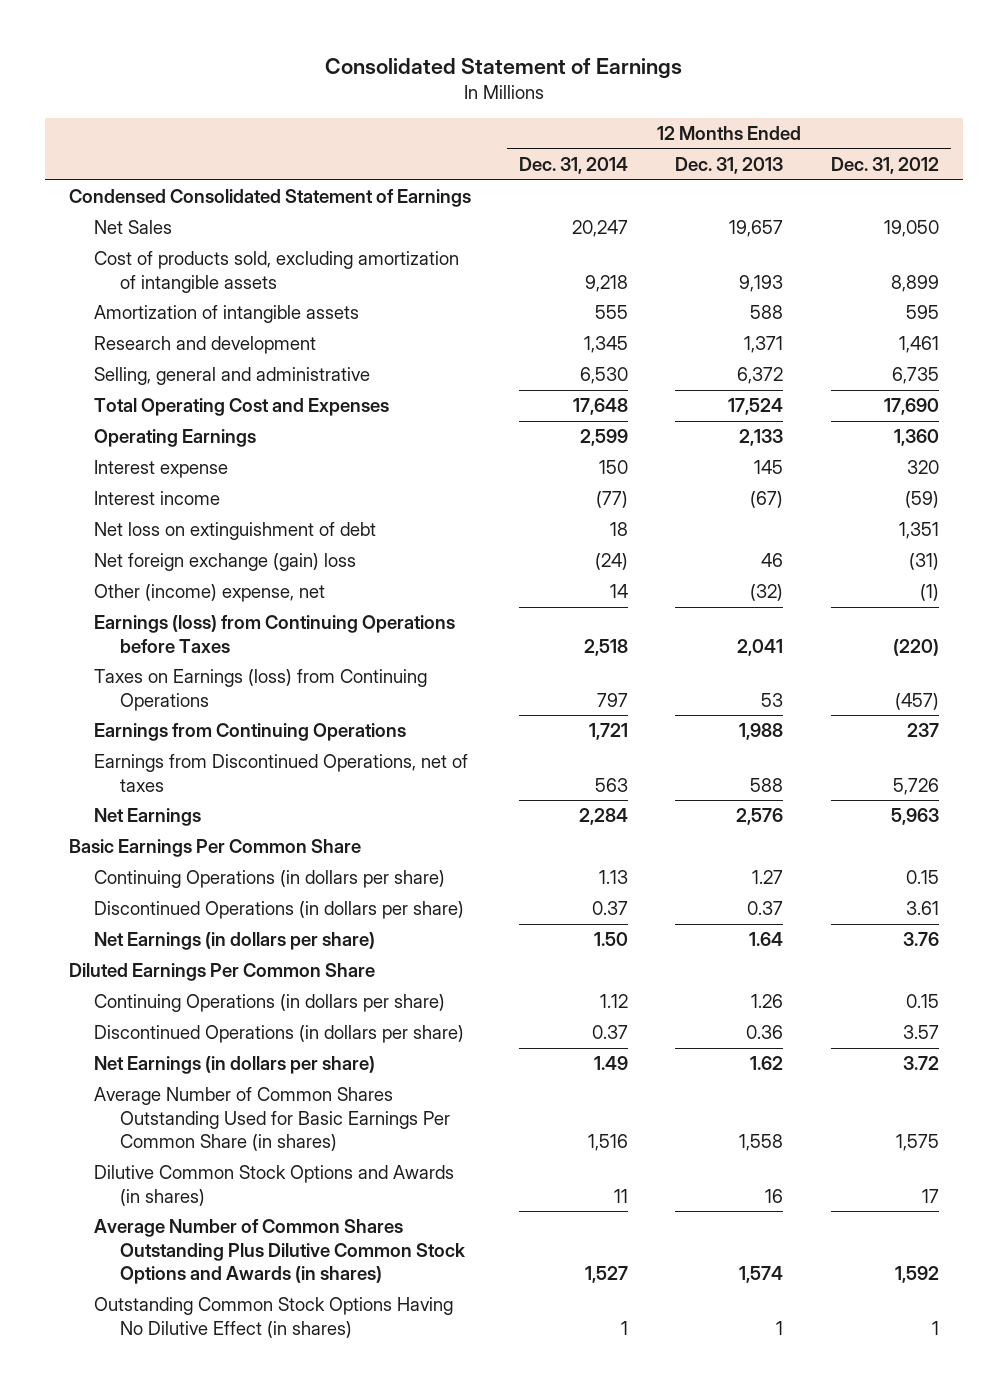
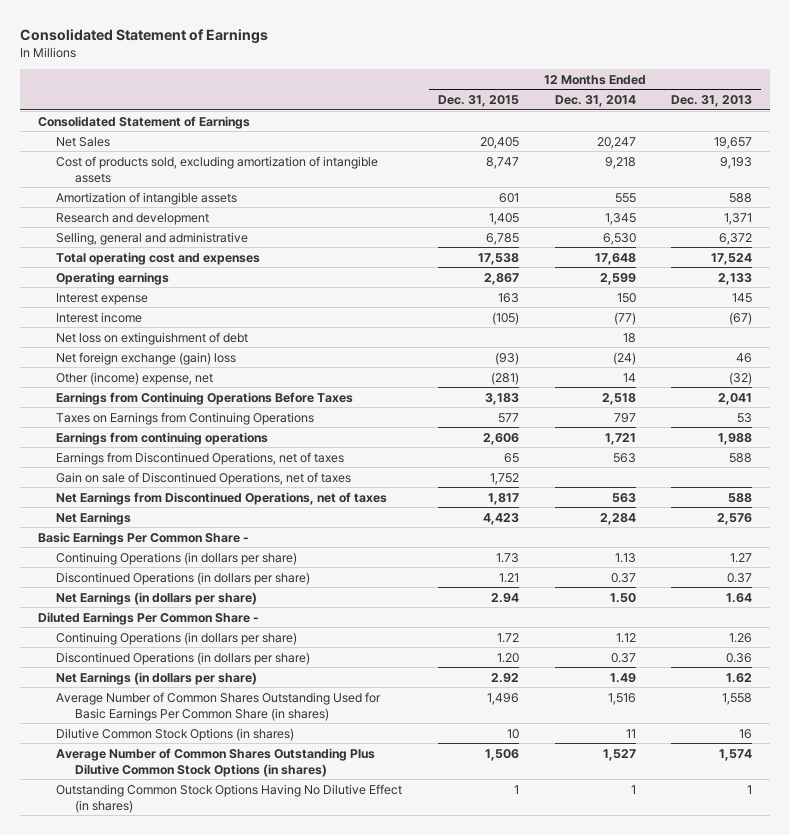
[830,157,939,175] Dec. 31, 2012 -> none
none -> [437,95,519,108] Dec. 31, 2015
[68,189,471,208] Condensed Consolidated Statement of Earnings -> [37,115,250,129] Consolidated Statement of Earnings
[94,398,390,417] Total Operating Cost and Expenses -> [56,251,261,265] Total operating cost and expenses
[94,429,257,448] Operating Earnings -> [56,271,170,285] Operating earnings
[94,615,456,653] Earnings (loss) from Continuing Operations before Taxes -> [56,391,354,405] Earnings from Continuing Operations Before Taxes
[94,669,428,711] Taxes on Earnings (loss) from Continuing Operations -> [56,411,315,425] Taxes on Earnings from Continuing Operations
[94,723,407,742] Earnings from Continuing Operations -> [56,431,269,445] Earnings from continuing operations
none -> [56,471,352,485] Gain on sale of Discontinued Operations, net of taxes
none -> [56,491,388,505] Net Earnings from Discontinued Operations, net of taxes
[68,839,361,858] Basic Earnings Per Common Share -> [37,531,249,545] Basic Earnings Per Common Share -
[68,963,375,982] Diluted Earnings Per Common Share -> [37,611,259,625] Diluted Earnings Per Common Share -
[94,1165,455,1206] Dilutive Common Stock Options and Awards (in shares) -> [56,727,295,741] Dilutive Common Stock Options (in shares)
[94,1219,466,1285] Average Number of Common Shares Outstanding Plus Dilutive Common Stock Options and Awards (in shares) -> [56,747,376,777] Average Number of Common Shares Outstanding Plus Dilutive Common Stock Options (in shares)

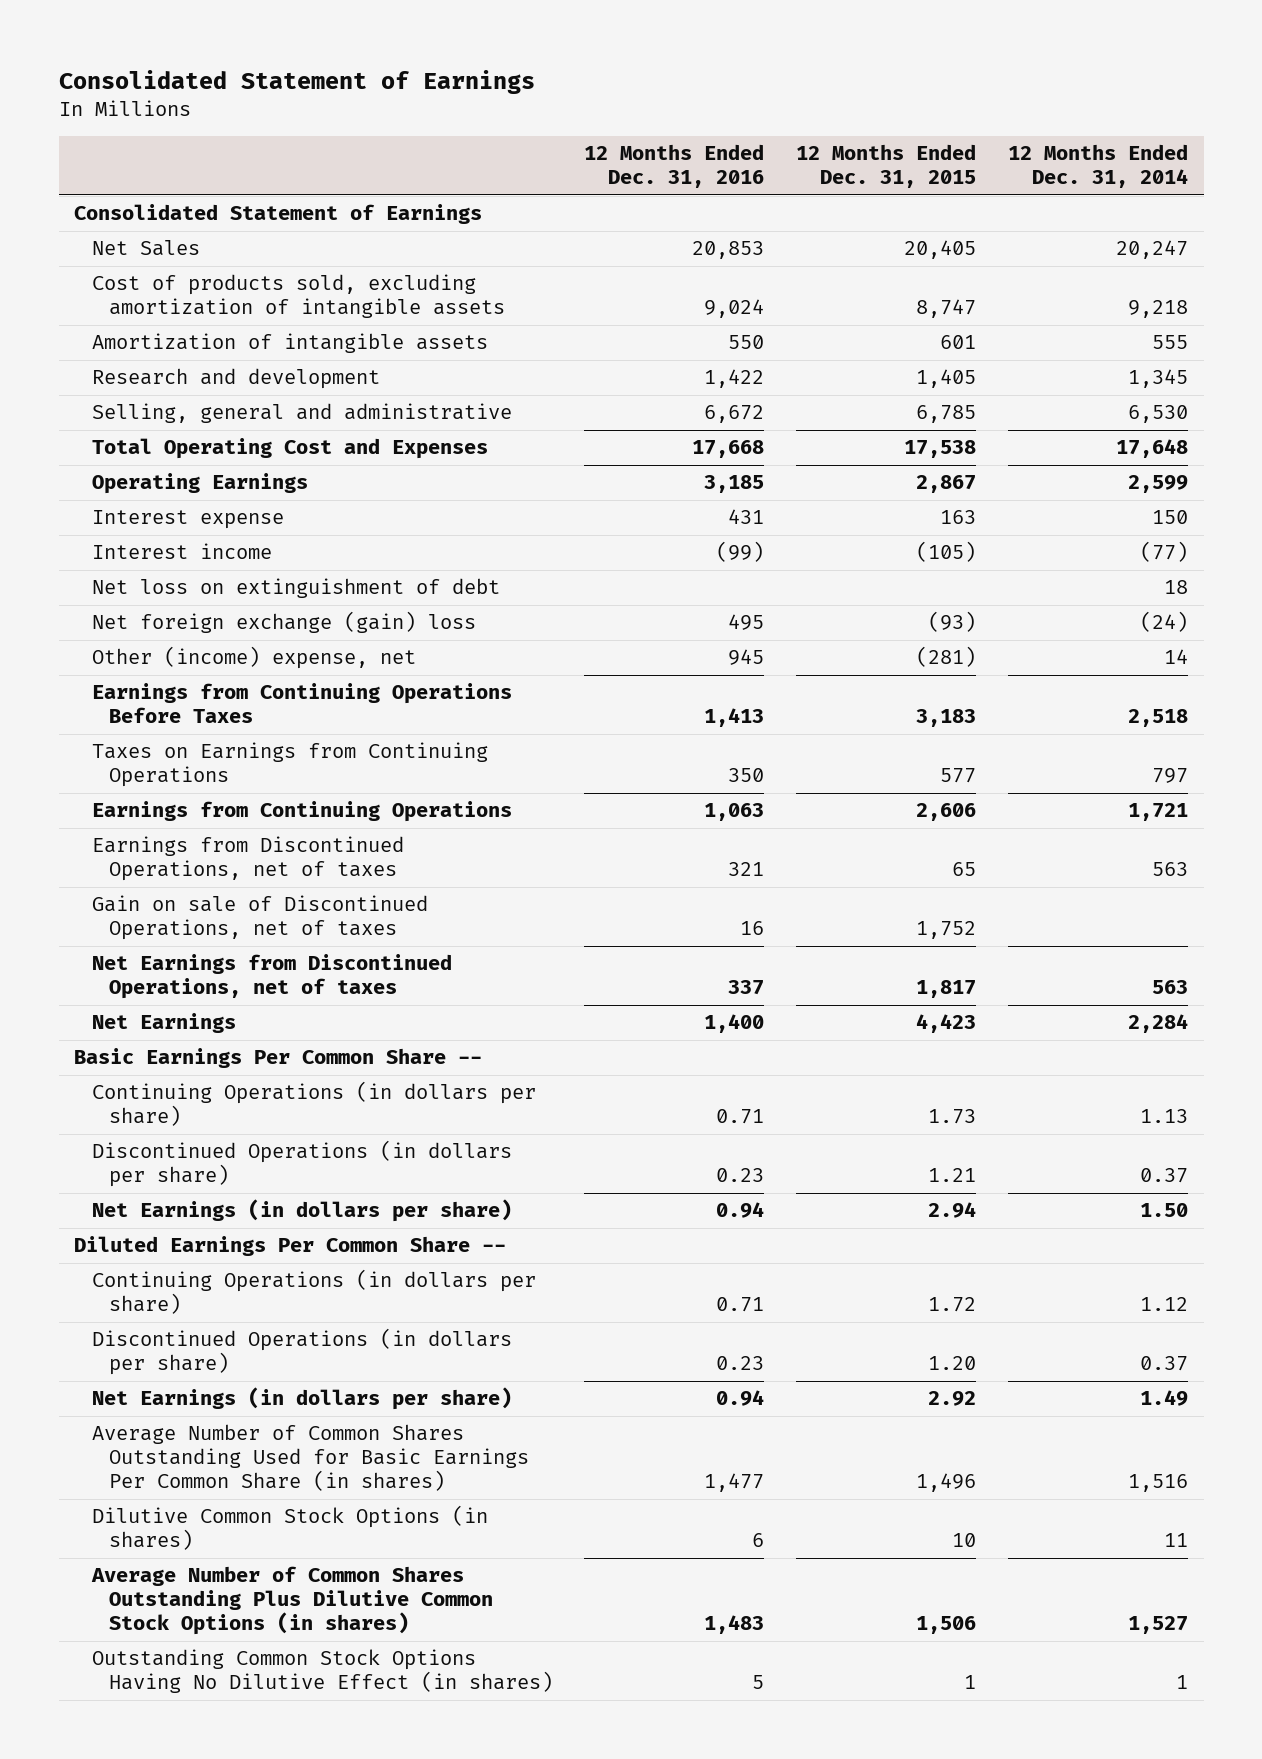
[671,95,753,108] Dec. 31, 2013 -> none
none -> [584,144,765,189] 12 Months Ended Dec. 31, 2016
[56,251,261,265] Total operating cost and expenses -> [91,438,488,460] Total Operating Cost and Expenses
[56,271,170,285] Operating earnings -> [91,473,308,495] Operating Earnings
[56,431,269,445] Earnings from continuing operations -> [91,801,512,823] Earnings from Continuing Operations
[37,531,249,545] Basic Earnings Per Common Share - -> [74,1048,483,1069] Basic Earnings Per Common Share --
[37,611,259,625] Diluted Earnings Per Common Share - -> [74,1236,507,1257] Diluted Earnings Per Common Share --

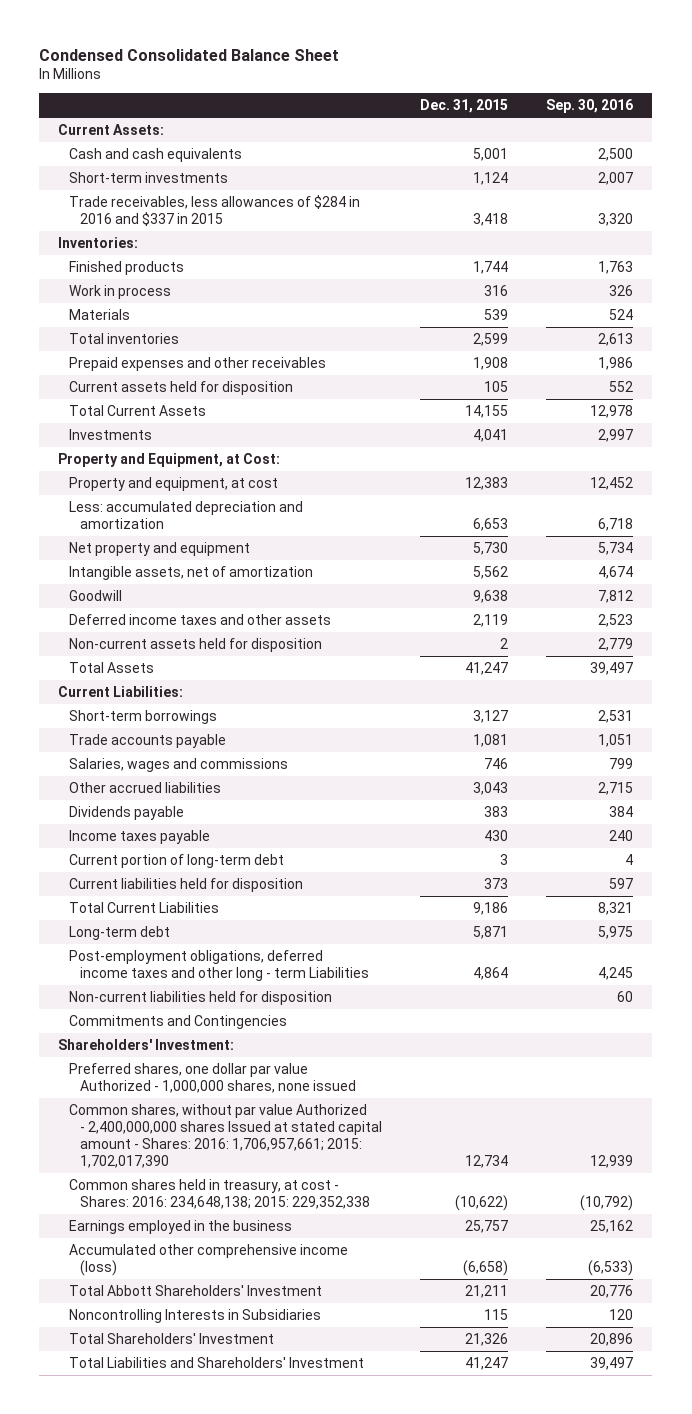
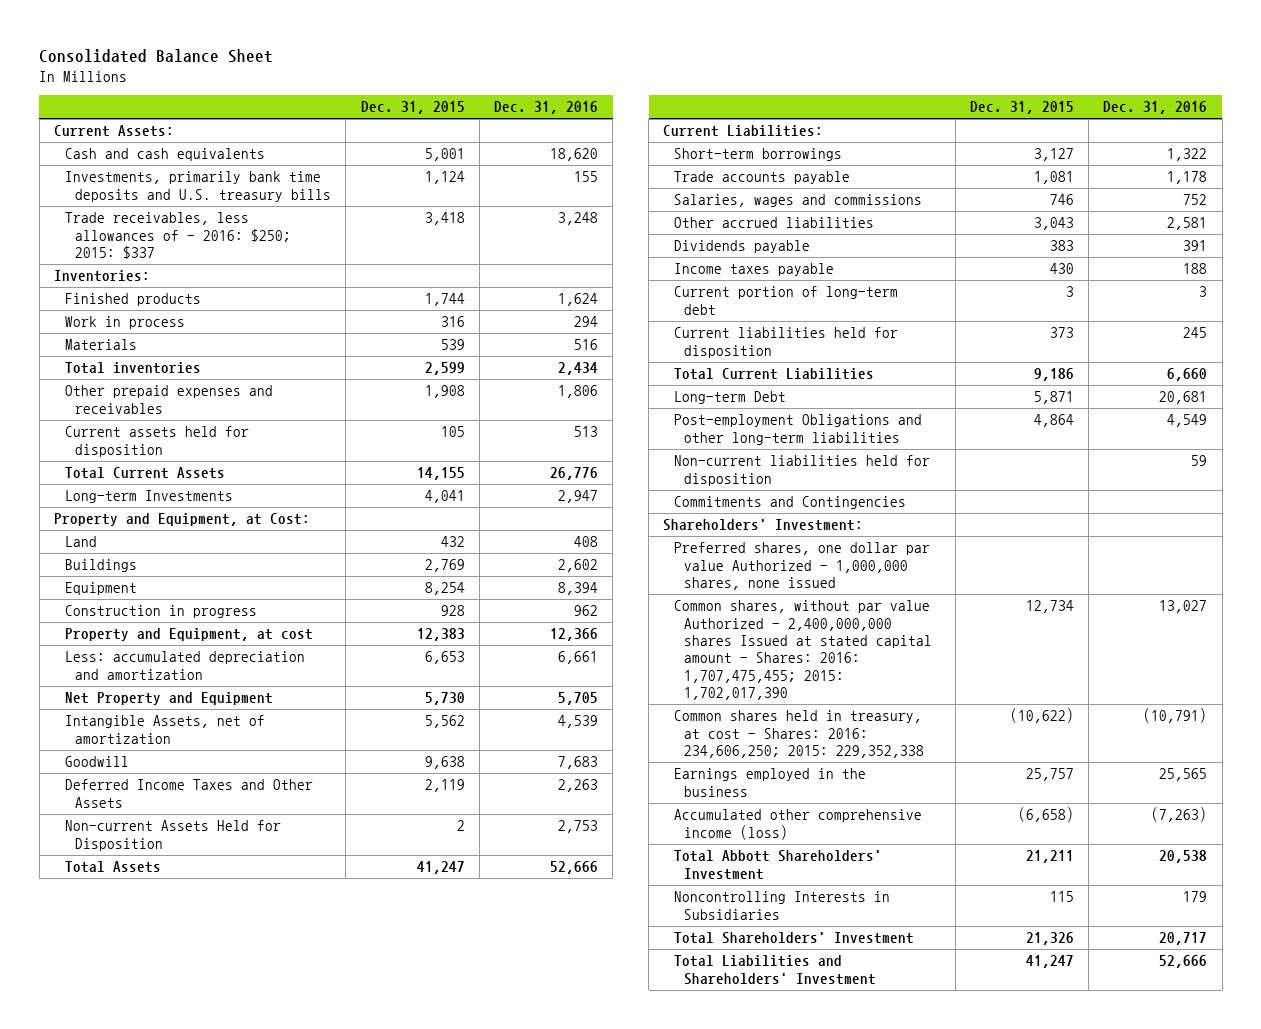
[39,48,340,61] Condensed Consolidated Balance Sheet -> [39,49,274,64] Consolidated Balance Sheet
[546,99,634,114] Sep. 30, 2016 -> none
none -> [494,101,599,115] Dec. 31, 2016
[69,171,229,183] Short-term investments -> [64,171,332,202] Investments, primarily bank time deposits and U.S. treasury bills
[69,194,361,226] Trade receivables, less allowances of $284 in 2016 and $337 in 2015 -> [64,212,292,259] Trade receivables, less allowances of - 2016: $250; 2015: $337
[69,356,327,371] Prepaid expenses and other receivables -> [64,385,273,414] Other prepaid expenses and receivables
[69,428,153,440] Investments -> [64,490,233,504] Long-term Investments
none -> [64,536,97,548] Land
none -> [64,559,137,573] Buildings
none -> [64,582,137,596] Equipment
none -> [64,605,257,619] Construction in progress
[69,476,279,491] Property and equipment, at cost -> [64,628,313,642] Property and Equipment, at cost
[69,541,251,556] Net property and equipment -> [64,692,273,706] Net Property and Equipment
[69,565,314,580] Intangible assets, net of amortization -> [64,715,265,744] Intangible Assets, net of amortization
[69,613,332,625] Deferred income taxes and other assets -> [64,779,313,808] Deferred Income Taxes and Other Assets
[69,637,323,652] Non-current assets held for disposition -> [64,820,281,851] Non-current Assets Held for Disposition
[69,925,171,940] Long-term debt -> [673,391,786,405] Long-term Debt
[69,949,370,981] Post-employment obligations, deferred income taxes and other long - term Liabilities -> [673,414,922,445] Post-employment Obligations and other long-term liabilities
[69,1103,383,1168] Common shares, without par value Authorized - 2,400,000,000 shares Issued at stated capital amount - Shares: 2016: 1,706,957,661; 2015: 1,702,017,390 -> [673,600,933,700] Common shares, without par value Authorized - 2,400,000,000 shares Issued at stated capital amount - Shares: 2016: 1,707,475,455; 2015: 1,702,017,390
[69,1178,371,1209] Common shares held in treasury, at cost - Shares: 2016: 234,648,138; 2015: 229,352,338 -> [673,710,925,758] Common shares held in treasury, at cost - Shares: 2016: 234,606,250; 2015: 229,352,338

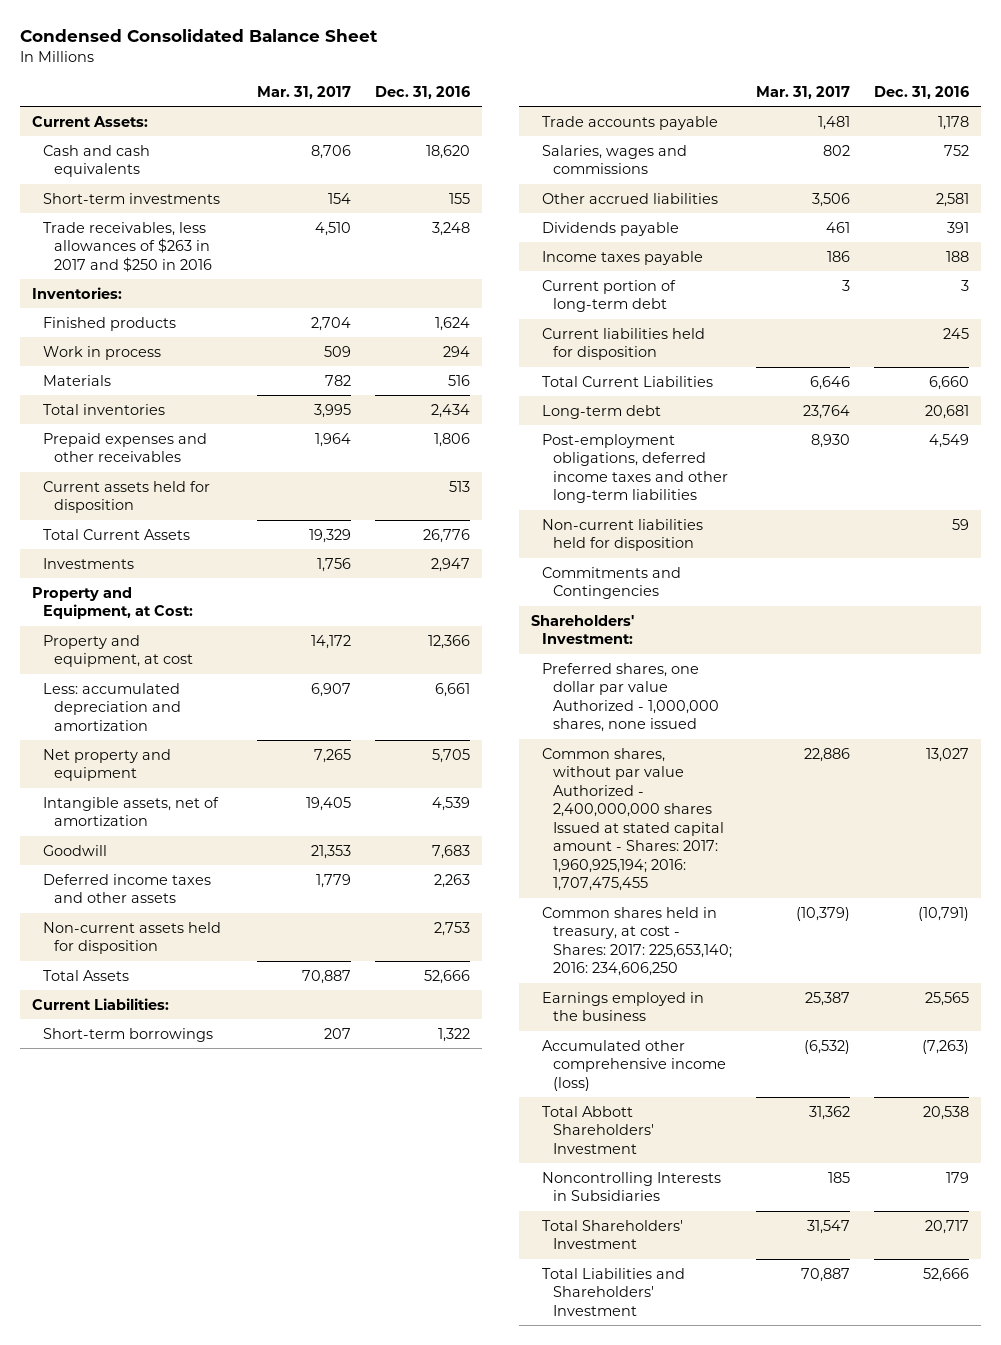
[39,49,274,64] Consolidated Balance Sheet -> [19,29,378,43] Condensed Consolidated Balance Sheet
[360,101,465,115] Dec. 31, 2015 -> none
none -> [256,85,351,99] Mar. 31, 2017
[64,171,332,202] Investments, primarily bank time deposits and U.S. treasury bills -> [42,192,220,204] Short-term investments
[64,212,292,259] Trade receivables, less allowances of - 2016: $250; 2015: $337 -> [42,221,212,272] Trade receivables, less allowances of $263 in 2017 and $250 in 2016
[64,385,273,414] Other prepaid expenses and receivables -> [42,432,207,463] Prepaid expenses and other receivables
[64,490,233,504] Long-term Investments -> [42,557,134,569] Investments
[64,536,97,548] Land -> none
[64,559,137,573] Buildings -> none
[64,582,137,596] Equipment -> none
[64,605,257,619] Construction in progress -> none
[64,628,313,642] Property and Equipment, at cost -> [42,634,193,668] Property and equipment, at cost
[64,692,273,706] Net Property and Equipment -> [42,748,171,782] Net property and equipment
[64,715,265,744] Intangible Assets, net of amortization -> [42,796,219,827] Intangible assets, net of amortization
[64,779,313,808] Deferred Income Taxes and Other Assets -> [42,873,211,904] Deferred income taxes and other assets
[64,820,281,851] Non-current Assets Held for Disposition -> [42,921,221,955] Non-current assets held for disposition
[673,391,786,405] Long-term Debt -> [541,404,661,419] Long-term debt
[673,414,922,445] Post-employment Obligations and other long-term liabilities -> [541,433,728,504] Post-employment obligations, deferred income taxes and other long-term liabilities
[673,600,933,700] Common shares, without par value Authorized - 2,400,000,000 shares Issued at stated capital amount - Shares: 2016: 1,707,475,455; 2015: 1,702,017,390 -> [541,747,724,891] Common shares, without par value Authorized - 2,400,000,000 shares Issued at stated capital amount - Shares: 2017: 1,960,925,194; 2016: 1,707,475,455
[673,710,925,758] Common shares held in treasury, at cost - Shares: 2016: 234,606,250; 2015: 229,352,338 -> [541,906,732,977] Common shares held in treasury, at cost - Shares: 2017: 225,653,140; 2016: 234,606,250

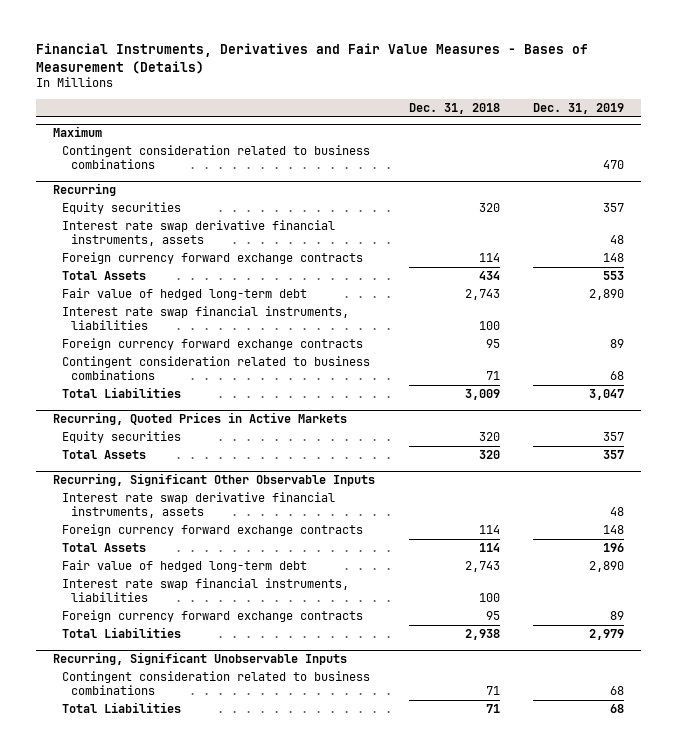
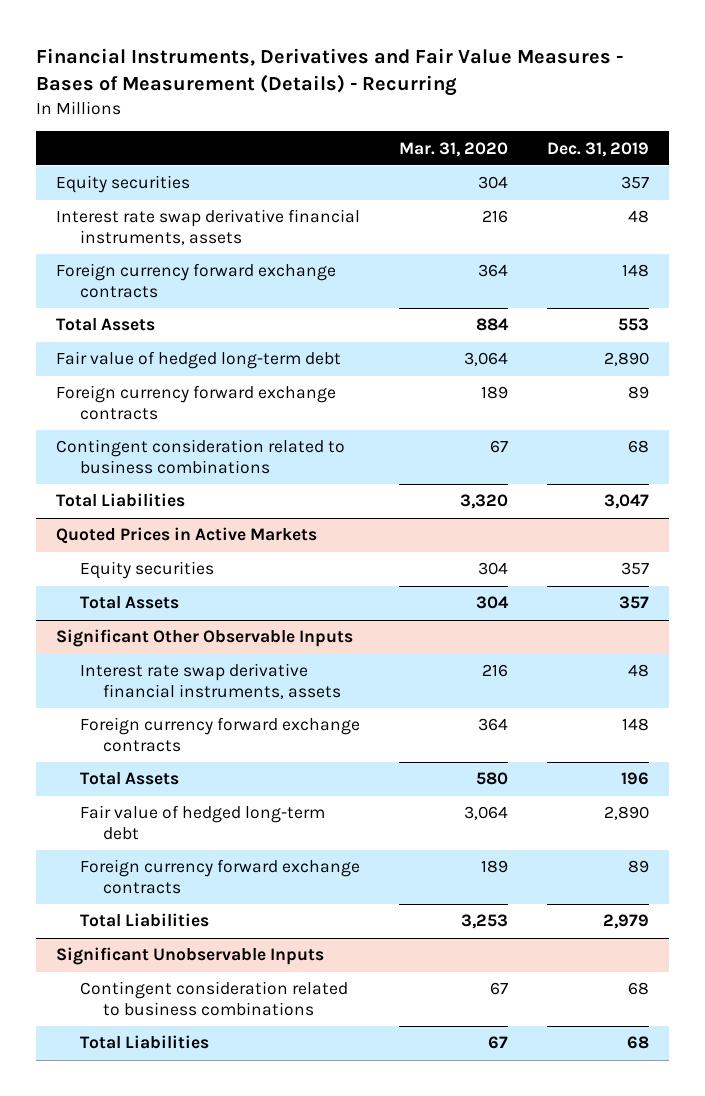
[36,43,589,74] Financial Instruments, Derivatives and Fair Value Measures - Bases of Measurement (Details) -> [36,48,624,97] Financial Instruments, Derivatives and Fair Value Measures - Bases of Measurement (Details) - Recurring
[408,102,500,114] Dec. 31, 2018 -> none
none -> [399,141,509,157] Mar. 31, 2020
[53,126,103,138] Maximum -> none
[61,145,370,170] Contingent consideration related to business combinations -> none
[53,183,117,197] Recurring -> none
[61,306,349,331] Interest rate swap financial instruments, liabilities -> none
[53,412,348,426] Recurring, Quoted Prices in Active Markets -> [56,527,318,545] Quoted Prices in Active Markets
[53,473,376,487] Recurring, Significant Other Observable Inputs -> [56,629,354,648] Significant Other Observable Inputs
[61,578,349,603] Interest rate swap financial instruments, liabilities -> none
[53,652,348,666] Recurring, Significant Unobservable Inputs -> [56,947,325,966] Significant Unobservable Inputs

